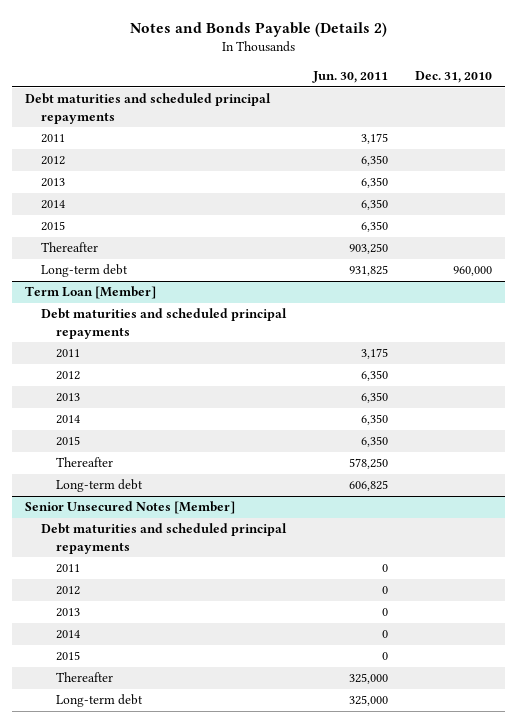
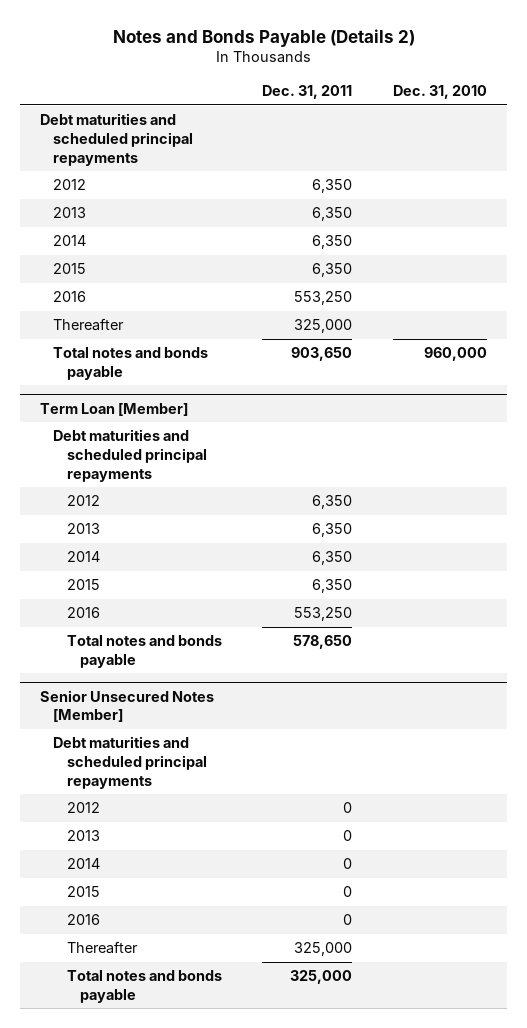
[311,71,388,84] Jun. 30, 2011 -> none
none -> [262,85,353,100] Dec. 31, 2011
[40,134,65,144] 2011 -> none
none -> [53,291,87,303] 2016
[40,264,128,278] Long-term debt -> [53,347,209,381] Total notes and bonds payable
[55,349,80,359] 2011 -> none
[55,457,113,468] Thereafter -> none
none -> [66,607,100,619] 2016
[55,479,143,493] Long-term debt -> [66,635,222,669] Total notes and bonds payable
[55,564,80,574] 2011 -> none
none -> [66,914,100,926] 2016
[55,694,143,708] Long-term debt -> [66,970,222,1004] Total notes and bonds payable

